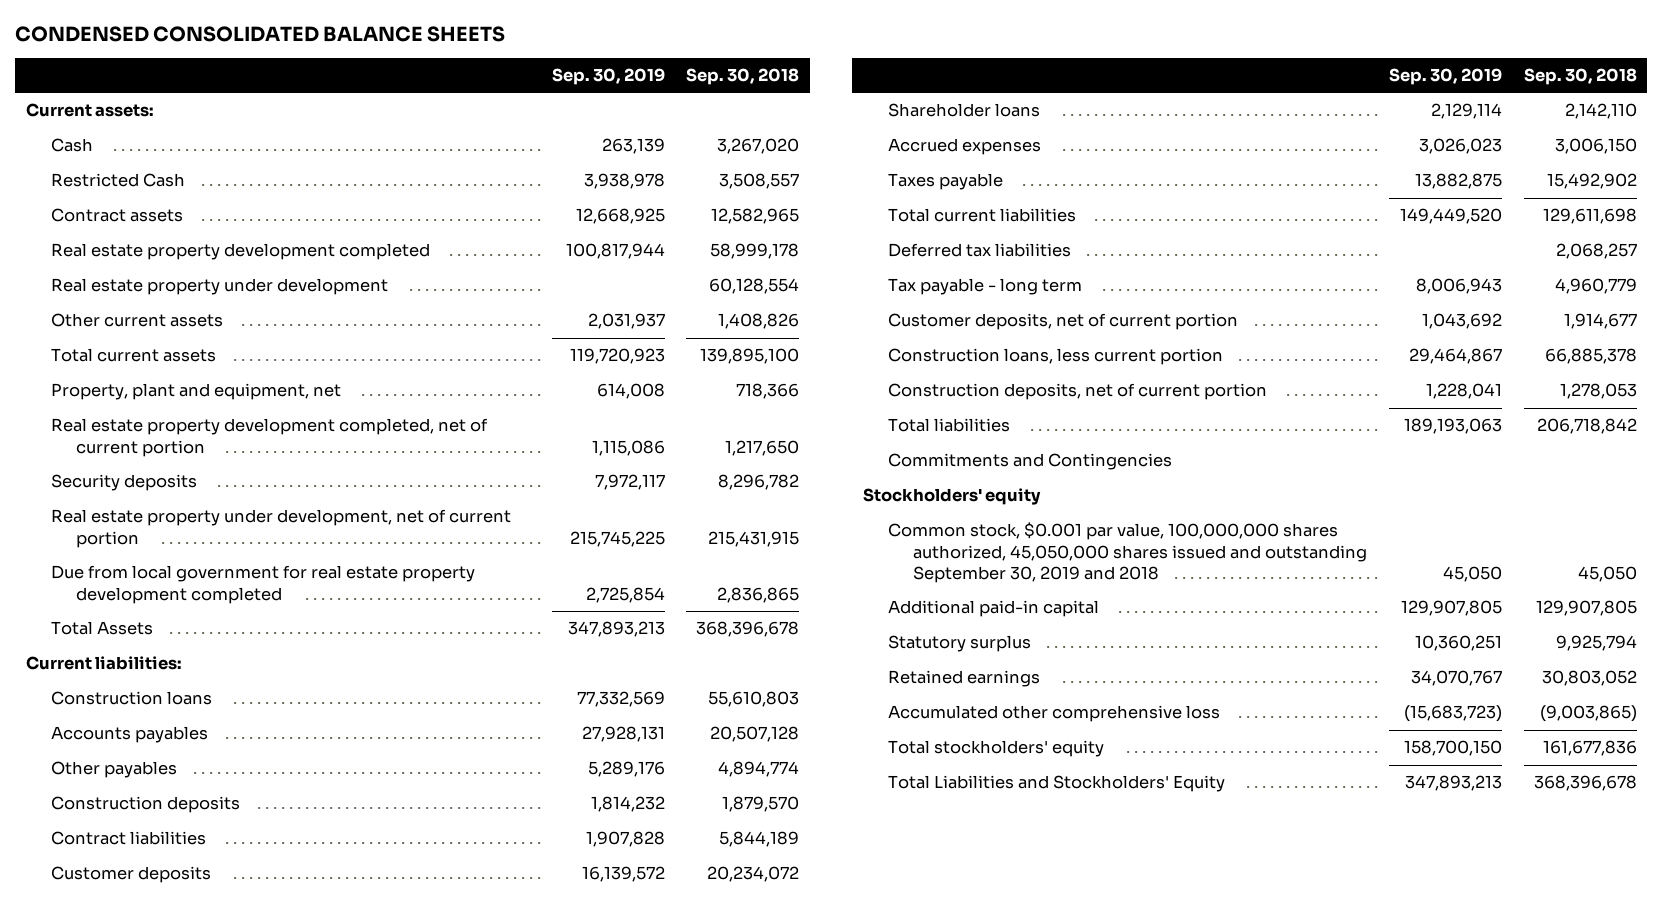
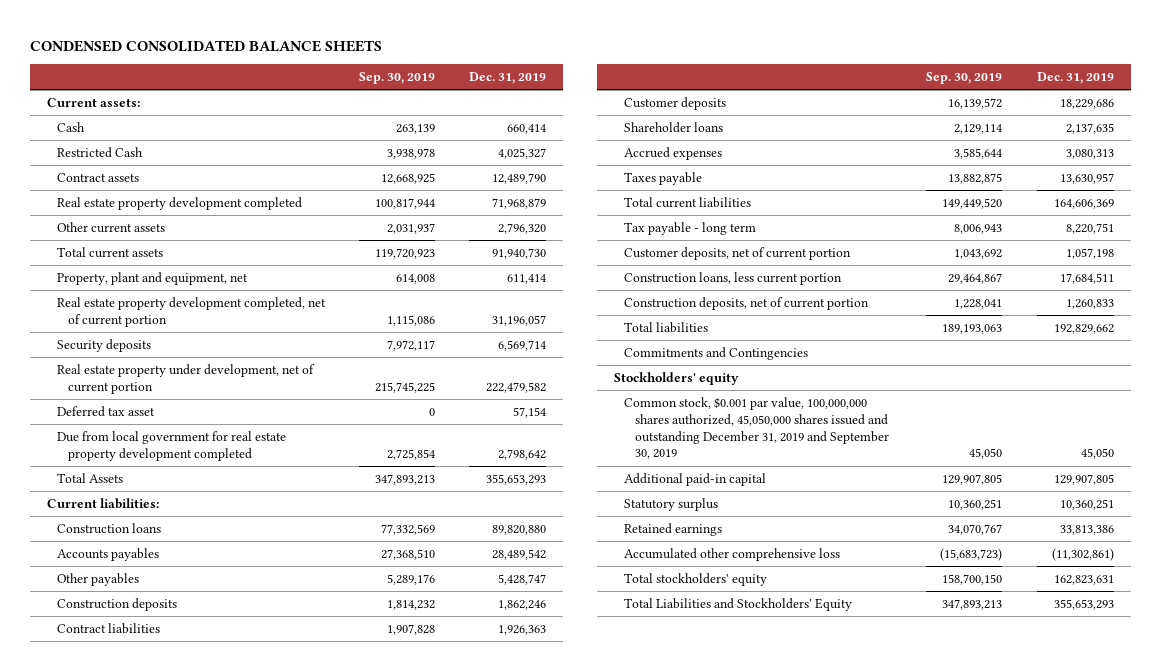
[686,67,800,85] Sep. 30, 2018 -> none
none -> [469,71,547,84] Dec. 31, 2019
[50,278,388,296] Real estate property under development -> none
none -> [57,405,156,417] Deferred tax asset
[581,726,665,743] 27,928,131 -> [381,548,436,560] 27,368,510
[1418,138,1502,155] 3,026,023 -> [954,147,1003,159] 3,585,644
[888,243,1072,258] Deferred tax liabilities -> none
[888,522,1368,584] Common stock, $0.001 par value, 100,000,000 shares authorized, 45,050,000 shares issued and outstanding September 30, 2019 and 2018 -> [624,396,889,460] Common stock, $0.001 par value, 100,000,000 shares authorized, 45,050,000 shares issued and outstanding December 31, 2019 and September 30, 2019

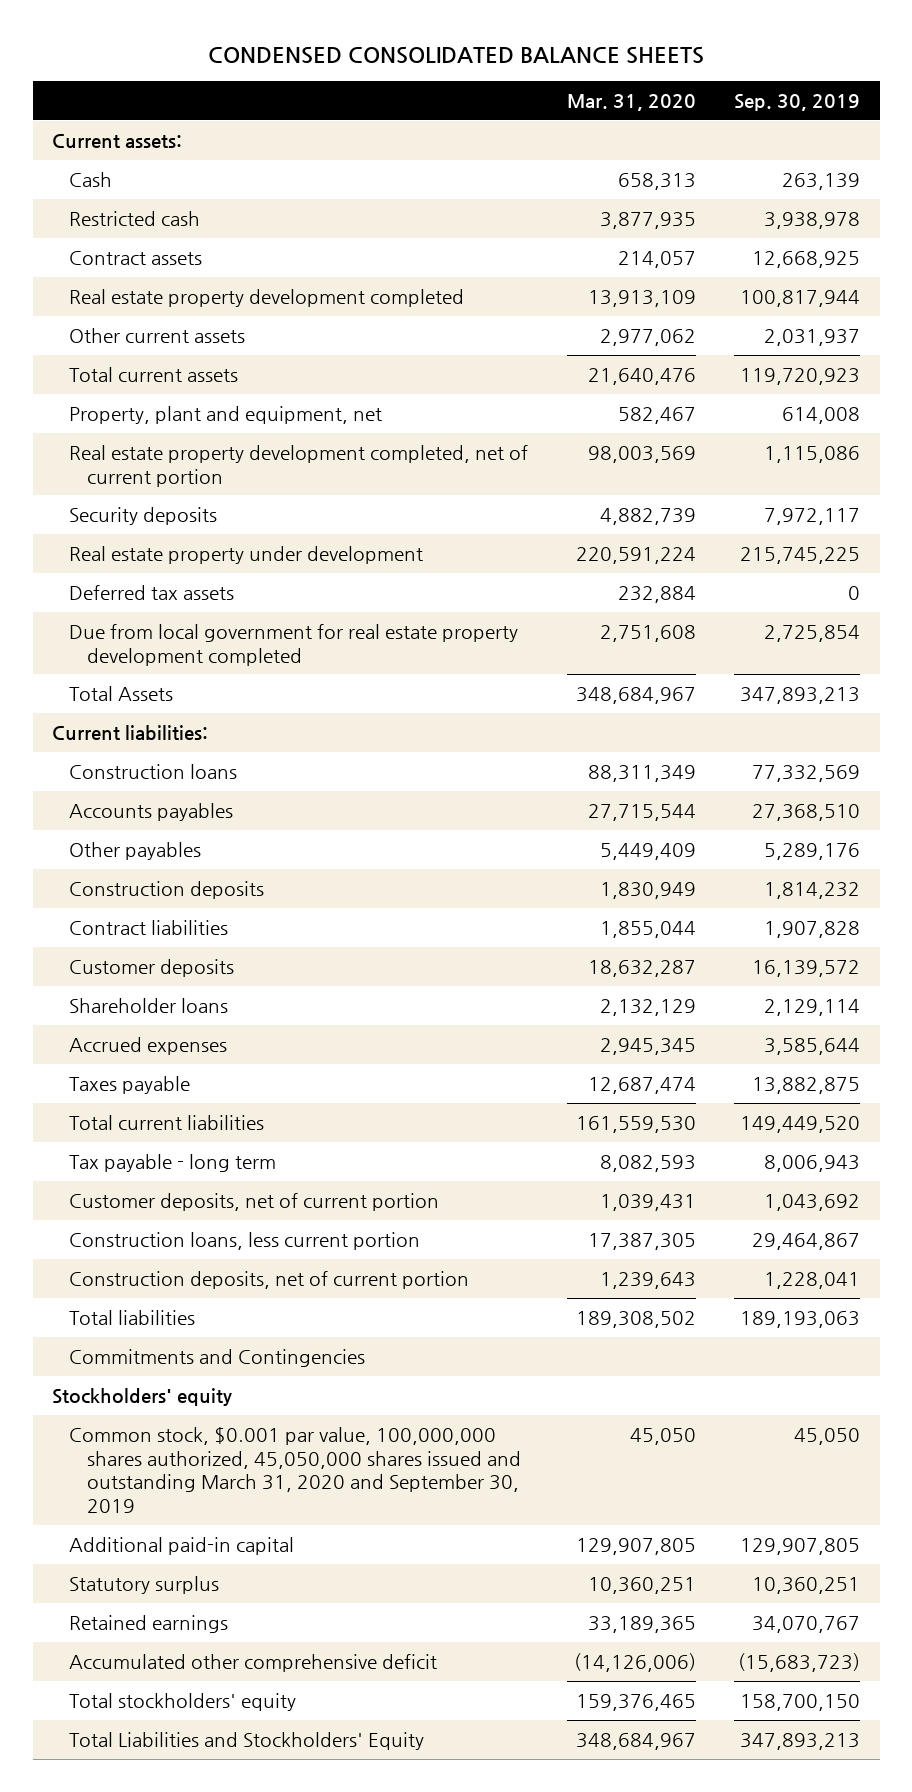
[469,71,547,84] Dec. 31, 2019 -> none
none -> [566,94,696,112] Mar. 31, 2020
[57,146,144,158] Restricted Cash -> [69,210,201,226] Restricted cash
[57,363,316,394] Real estate property under development, net of current portion -> [69,545,424,564] Real estate property under development
[57,405,156,417] Deferred tax asset -> [69,584,235,600] Deferred tax assets
[624,396,889,460] Common stock, $0.001 par value, 100,000,000 shares authorized, 45,050,000 shares issued and outstanding December 31, 2019 and September 30, 2019 -> [69,1426,521,1513] Common stock, $0.001 par value, 100,000,000 shares authorized, 45,050,000 shares issued and outstanding March 31, 2020 and September 30, 2019
[624,547,841,561] Accumulated other comprehensive loss -> [69,1653,438,1672] Accumulated other comprehensive deficit

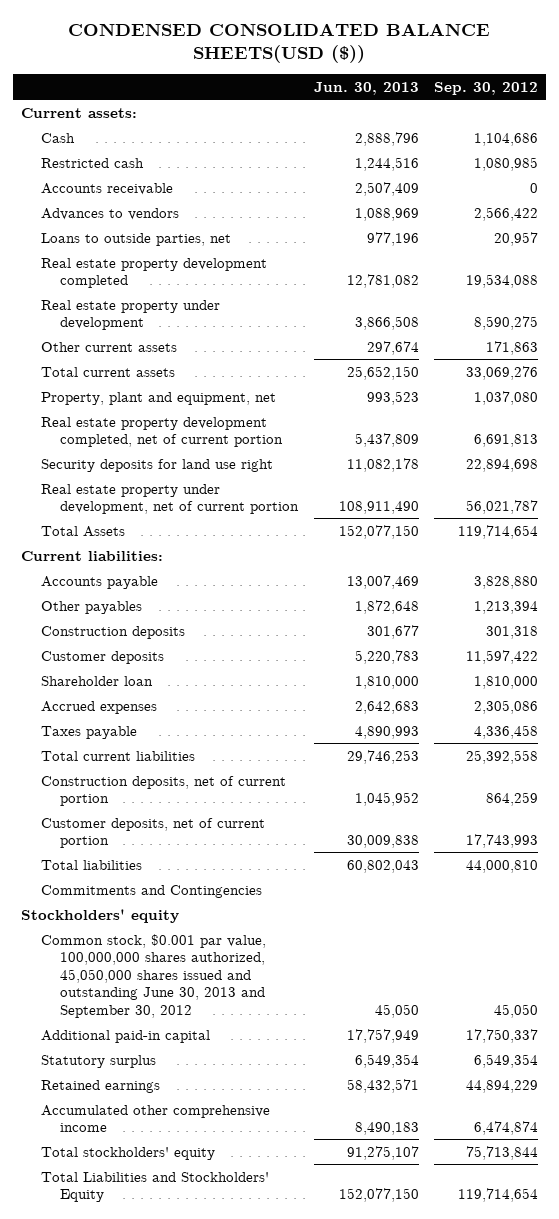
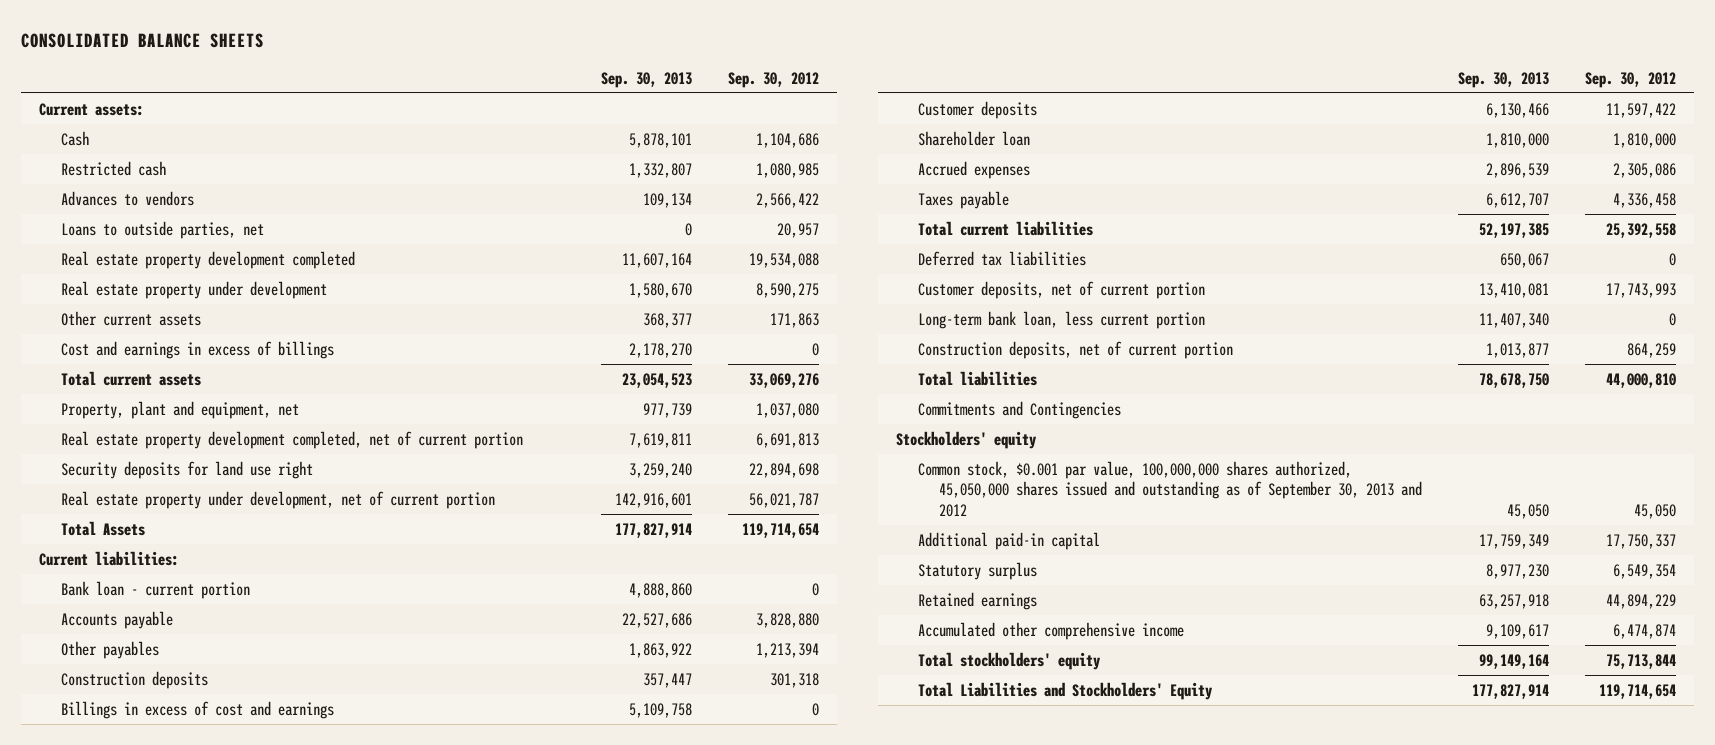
[68,23,491,64] CONDENSED CONSOLIDATED BALANCE SHEETS(USD ($)) -> [21,32,265,48] CONSOLIDATED BALANCE SHEETS
[313,82,419,96] Jun. 30, 2013 -> none
none -> [601,71,693,88] Sep. 30, 2013
[40,182,173,195] Accounts receivable -> none
none -> [60,340,334,359] Cost and earnings in excess of billings
none -> [60,580,250,599] Bank loan - current portion
none -> [60,700,334,719] Billings in excess of cost and earnings
none -> [917,250,1086,266] Deferred tax liabilities
none -> [917,310,1205,329] Long-term bank loan, less current portion
[40,775,286,807] Construction deposits, net of current portion -> [917,340,1233,359] Construction deposits, net of current portion
[40,933,266,1018] Common stock, $0.001 par value, 100,000,000 shares authorized, 45,050,000 shares issued and outstanding June 30, 2013 and September 30, 2012 -> [917,460,1423,517] Common stock, $0.001 par value, 100,000,000 shares authorized, 45,050,000 shares issued and outstanding as of September 30, 2013 and 2012

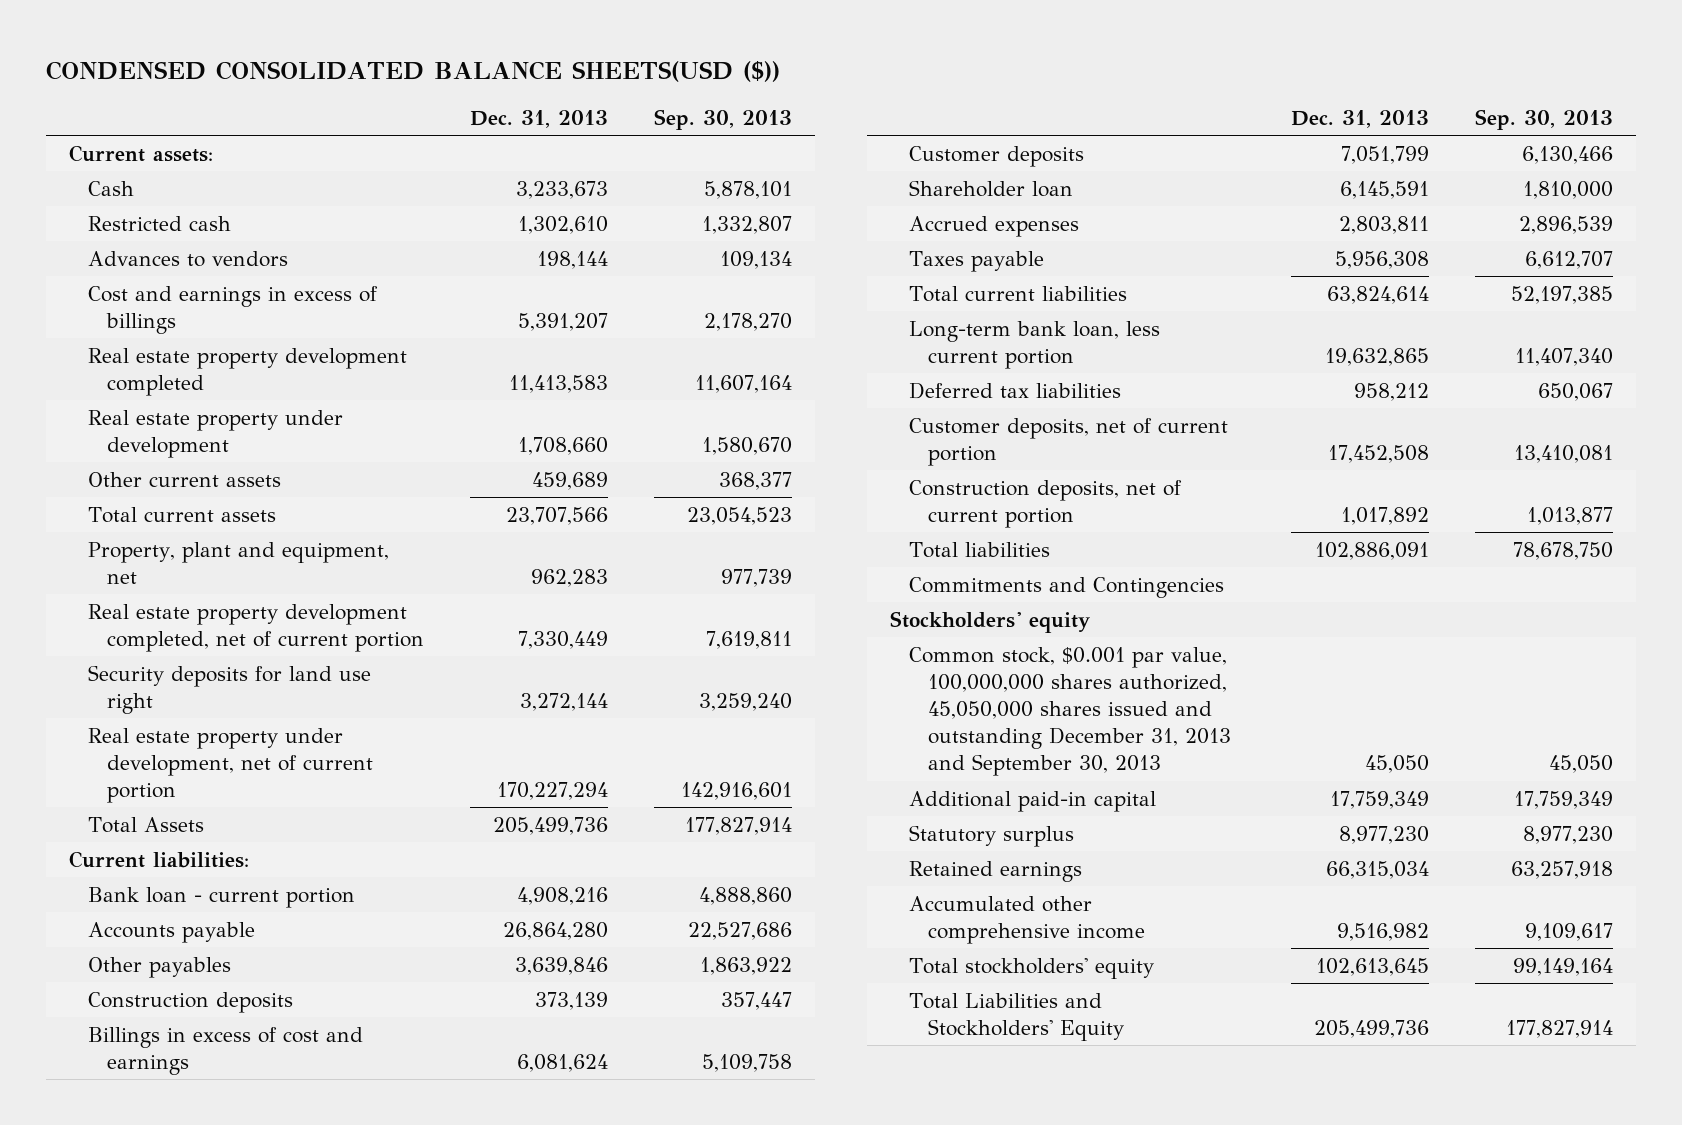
[21,32,265,48] CONSOLIDATED BALANCE SHEETS -> [46,60,781,82] CONDENSED CONSOLIDATED BALANCE SHEETS(USD ($))
[728,71,820,88] Sep. 30, 2012 -> none
none -> [469,109,608,128] Dec. 31, 2013
[60,220,264,239] Loans to outside parties, net -> none
[60,340,334,359] Cost and earnings in excess of billings -> [87,285,378,335] Cost and earnings in excess of billings
[917,310,1205,329] Long-term bank loan, less current portion -> [909,320,1161,370] Long-term bank loan, less current portion
[917,460,1423,517] Common stock, $0.001 par value, 100,000,000 shares authorized, 45,050,000 shares issued and outstanding as of September 30, 2013 and 2012 -> [909,646,1232,777] Common stock, $0.001 par value, 100,000,000 shares authorized, 45,050,000 shares issued and outstanding December 31, 2013 and September 30, 2013

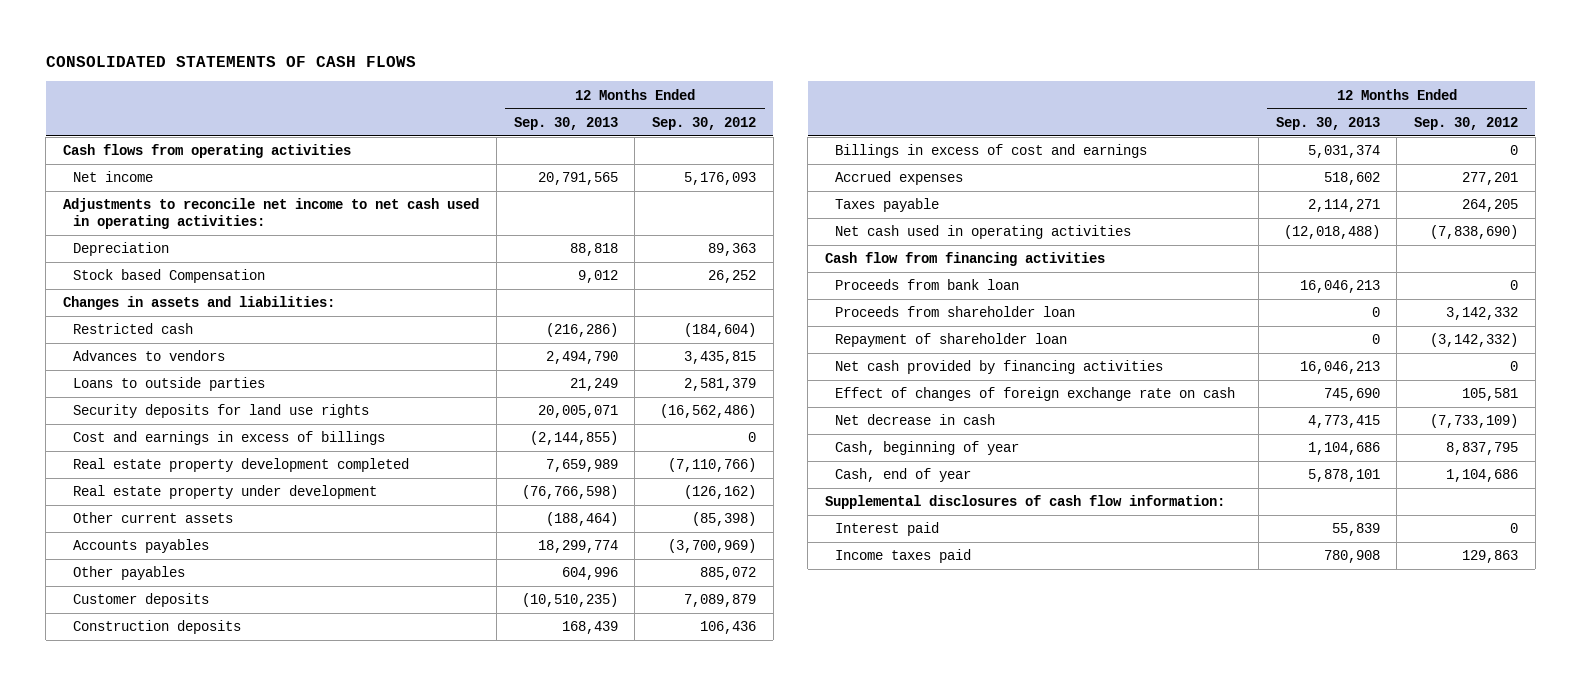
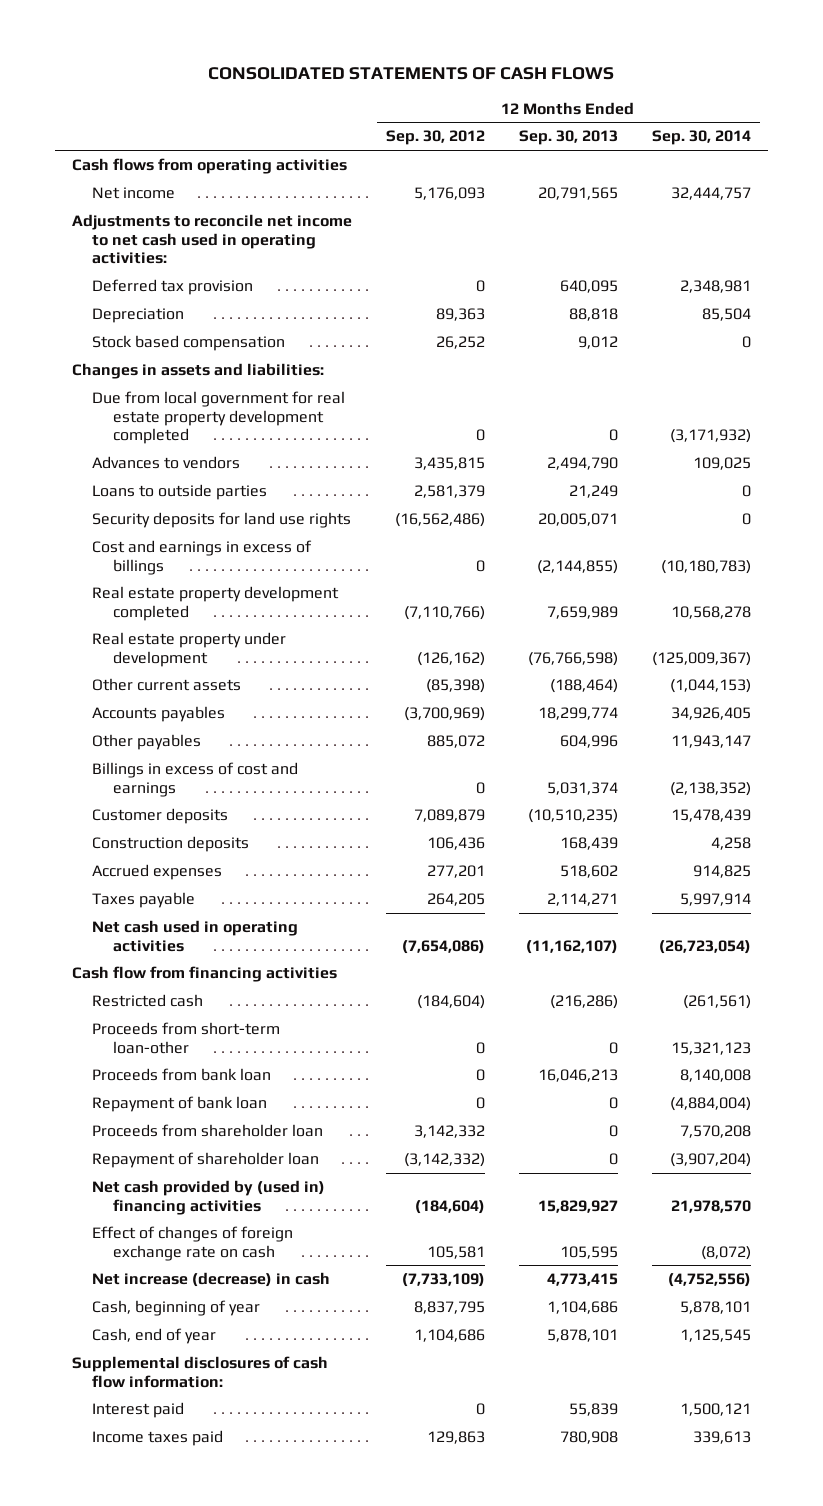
none -> [652,130,752,146] Sep. 30, 2014
none -> [92,278,254,295] Deferred tax provision
[73,269,266,284] Stock based Compensation -> [92,334,286,351] Stock based compensation
none -> [92,390,346,445] Due from local government for real estate property development completed
[835,144,1148,159] Billings in excess of cost and earnings -> [92,761,299,797] Billings in excess of cost and earnings
[1283,225,1380,240] (12,018,488) -> [525,939,618,954] (11,162,107)
[1430,225,1519,240] (7,838,690) -> [401,939,485,954] (7,654,086)
[73,323,194,335] Restricted cash -> [92,993,204,1007] Restricted cash
none -> [92,1021,281,1054] Proceeds from short-term loan-other
none -> [92,1095,268,1112] Repayment of bank loan
[835,360,1164,375] Net cash provided by financing activities -> [92,1179,326,1215] Net cash provided by (used in) financing activities
[1299,361,1380,375] 16,046,213 -> [537,1199,618,1213] 15,829,927
[1510,361,1519,372] 0 -> [414,1199,485,1214] (184,604)
[1323,388,1380,402] 745,690 -> [559,1245,618,1259] 105,595
[835,414,996,426] Net decrease in cash -> [92,1271,331,1287] Net increase (decrease) in cash

